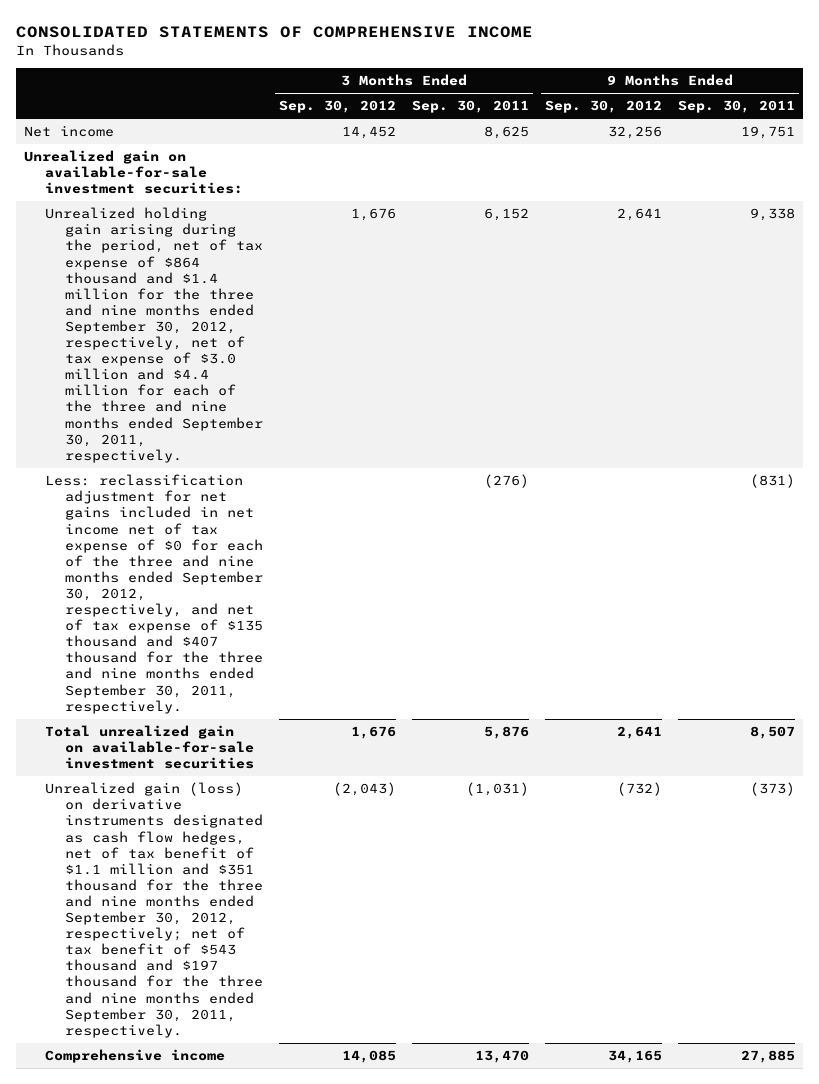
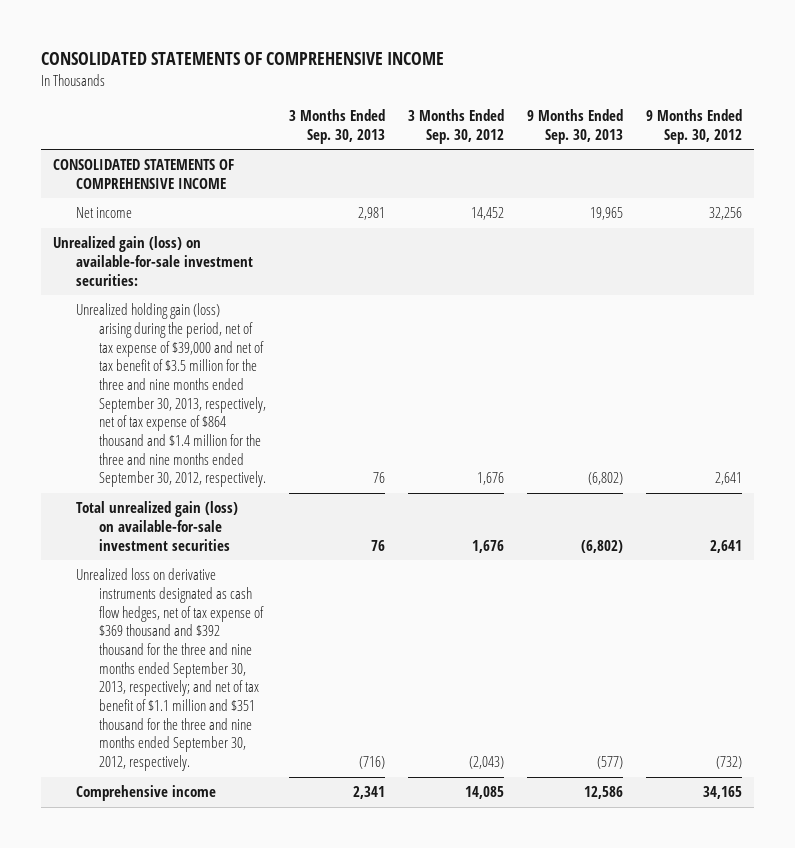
[412,100,530,114] Sep. 30, 2011 -> none
[678,100,796,114] Sep. 30, 2011 -> none
none -> [289,109,386,144] 3 Months Ended Sep. 30, 2013
none -> [527,109,624,144] 9 Months Ended Sep. 30, 2013
none -> [52,159,234,189] CONSOLIDATED STATEMENTS OF COMPREHENSIVE INCOME
[44,474,263,714] Less: reclassification adjustment for net gains included in net income net of tax expense of $0 for each of the three and nine months ended September 30, 2012, respectively, and net of tax expense of $135 thousand and $407 thousand for the three and nine months ended September 30, 2011, respectively. -> none
[24,150,243,195] Unrealized gain on available-for-sale investment securities: -> [52,236,254,286] Unrealized gain (loss) on available-for-sale investment securities:
[44,207,263,463] Unrealized holding gain arising during the period, net of tax expense of $864 thousand and $1.4 million for the three and nine months ended September 30, 2012, respectively, net of tax expense of $3.0 million and $4.4 million for each of the three and nine months ended September 30, 2011, respectively. -> [76,303,267,488] Unrealized holding gain (loss) arising during the period, net of tax expense of $39,000 and net of tax benefit of $3.5 million for the three and nine months ended September 30, 2013, respectively, net of tax expense of $864 thousand and $1.4 million for the three and nine months ended September 30, 2012, respectively.
[44,725,254,770] Total unrealized gain on available-for-sale investment securities -> [76,501,239,551] Total unrealized gain (loss) on available-for-sale investment securities
[44,782,263,1038] Unrealized gain (loss) on derivative instruments designated as cash flow hedges, net of tax benefit of $1.1 million and $351 thousand for the three and nine months ended September 30, 2012, respectively; net of tax benefit of $543 thousand and $197 thousand for the three and nine months ended September 30, 2011, respectively. -> [76,568,265,772] Unrealized loss on derivative instruments designated as cash flow hedges, net of tax expense of $369 thousand and $392 thousand for the three and nine months ended September 30, 2013, respectively; and net of tax benefit of $1.1 million and $351 thousand for the three and nine months ended September 30, 2012, respectively.

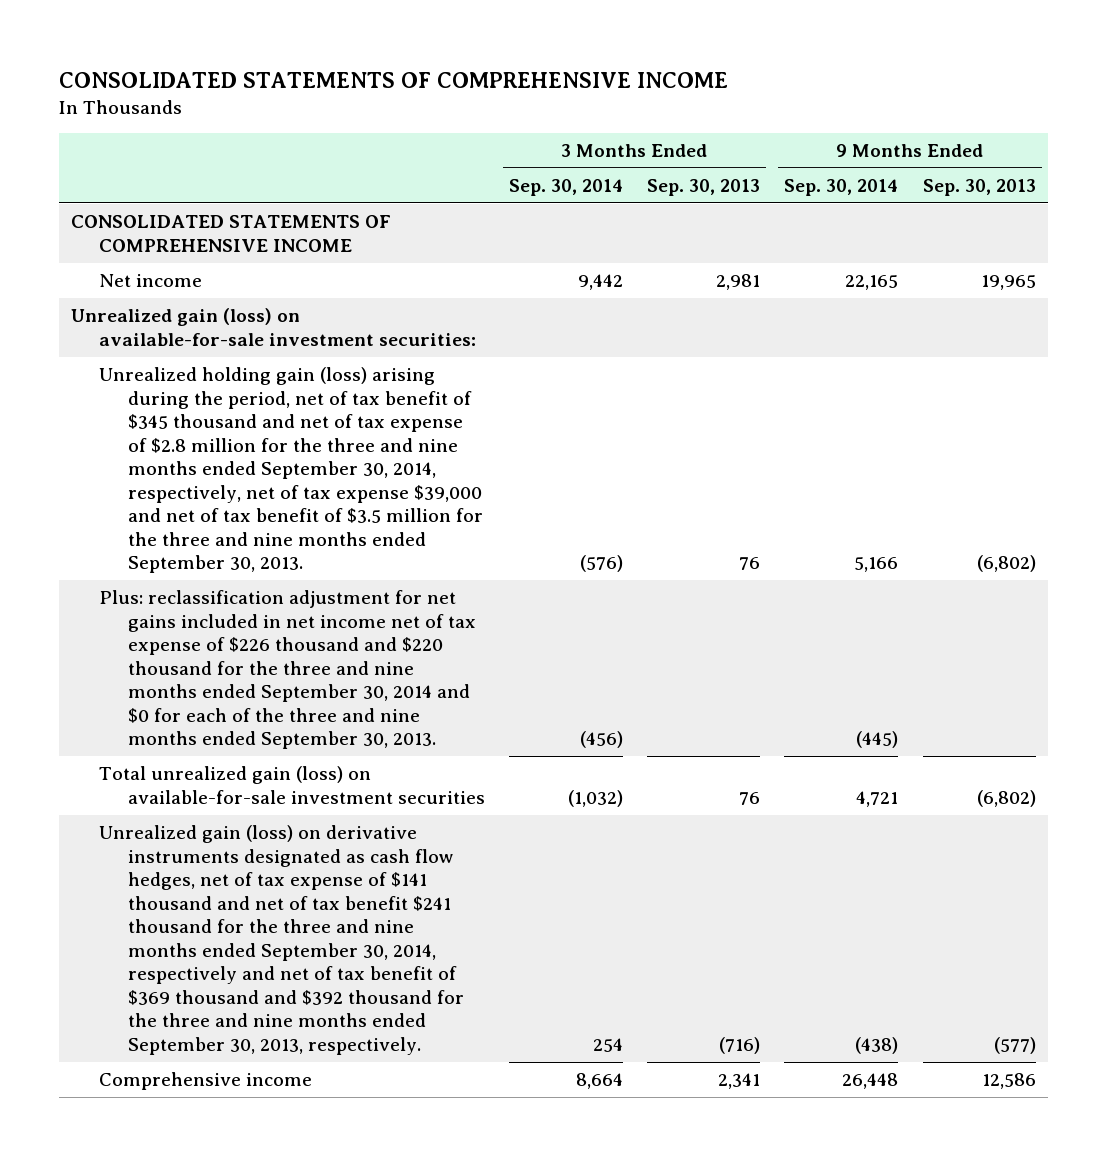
[408,109,505,144] 3 Months Ended Sep. 30, 2012 -> none
[646,109,743,144] 9 Months Ended Sep. 30, 2012 -> none
none -> [508,178,623,196] Sep. 30, 2014
none -> [784,178,899,196] Sep. 30, 2014
[76,303,267,488] Unrealized holding gain (loss) arising during the period, net of tax expense of $39,000 and net of tax benefit of $3.5 million for the three and nine months ended September 30, 2013, respectively, net of tax expense of $864 thousand and $1.4 million for the three and nine months ended September 30, 2012, respectively. -> [99,367,483,574] Unrealized holding gain (loss) arising during the period, net of tax benefit of $345 thousand and net of tax expense of $2.8 million for the three and nine months ended September 30, 2014, respectively, net of tax expense $39,000 and net of tax benefit of $3.5 million for the three and nine months ended September 30, 2013.
none -> [99,590,476,750] Plus: reclassification adjustment for net gains included in net income net of tax expense of $226 thousand and $220 thousand for the three and nine months ended September 30, 2014 and $0 for each of the three and nine months ended September 30, 2013.
[76,568,265,772] Unrealized loss on derivative instruments designated as cash flow hedges, net of tax expense of $369 thousand and $392 thousand for the three and nine months ended September 30, 2013, respectively; and net of tax benefit of $1.1 million and $351 thousand for the three and nine months ended September 30, 2012, respectively. -> [99,825,464,1055] Unrealized gain (loss) on derivative instruments designated as cash flow hedges, net of tax expense of $141 thousand and net of tax benefit $241 thousand for the three and nine months ended September 30, 2014, respectively and net of tax benefit of $369 thousand and $392 thousand for the three and nine months ended September 30, 2013, respectively.

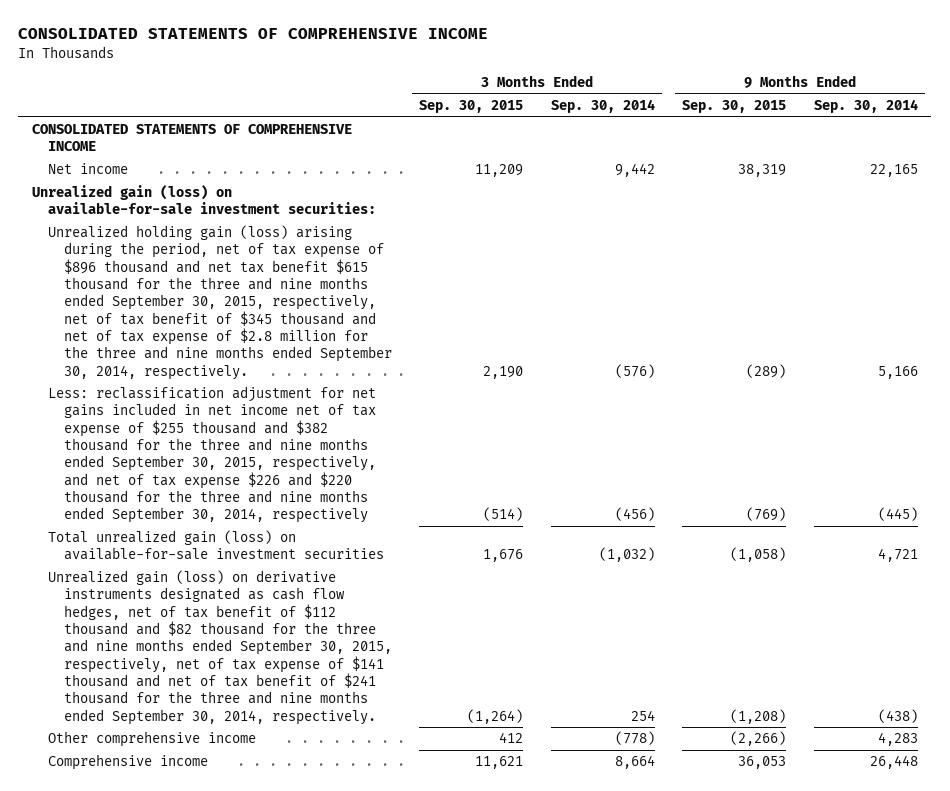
[647,178,761,196] Sep. 30, 2013 -> none
[922,178,1036,196] Sep. 30, 2013 -> none
none -> [419,100,524,114] Sep. 30, 2015
none -> [682,100,787,114] Sep. 30, 2015
[99,367,483,574] Unrealized holding gain (loss) arising during the period, net of tax benefit of $345 thousand and net of tax expense of $2.8 million for the three and nine months ended September 30, 2014, respectively, net of tax expense $39,000 and net of tax benefit of $3.5 million for the three and nine months ended September 30, 2013. -> [47,225,392,380] Unrealized holding gain (loss) arising during the period, net of tax expense of $896 thousand and net tax benefit $615 thousand for the three and nine months ended September 30, 2015, respectively, net of tax benefit of $345 thousand and net of tax expense of $2.8 million for the three and nine months ended September 30, 2014, respectively.
[99,590,476,750] Plus: reclassification adjustment for net gains included in net income net of tax expense of $226 thousand and $220 thousand for the three and nine months ended September 30, 2014 and $0 for each of the three and nine months ended September 30, 2013. -> [47,386,376,524] Less: reclassification adjustment for net gains included in net income net of tax expense of $255 thousand and $382 thousand for the three and nine months ended September 30, 2015, respectively, and net of tax expense $226 and $220 thousand for the three and nine months ended September 30, 2014, respectively
[99,825,464,1055] Unrealized gain (loss) on derivative instruments designated as cash flow hedges, net of tax expense of $141 thousand and net of tax benefit $241 thousand for the three and nine months ended September 30, 2014, respectively and net of tax benefit of $369 thousand and $392 thousand for the three and nine months ended September 30, 2013, respectively. -> [47,570,392,725] Unrealized gain (loss) on derivative instruments designated as cash flow hedges, net of tax benefit of $112 thousand and $82 thousand for the three and nine months ended September 30, 2015, respectively, net of tax expense of $141 thousand and net of tax benefit of $241 thousand for the three and nine months ended September 30, 2014, respectively.
none -> [47,731,256,748] Other comprehensive income

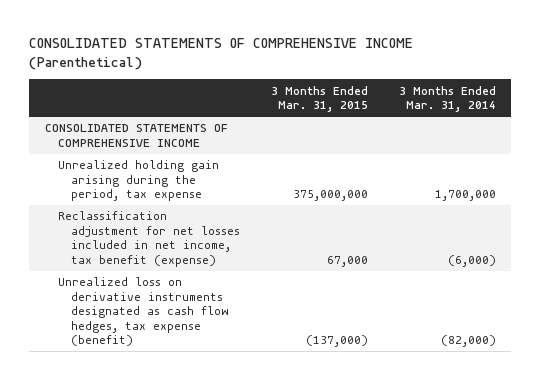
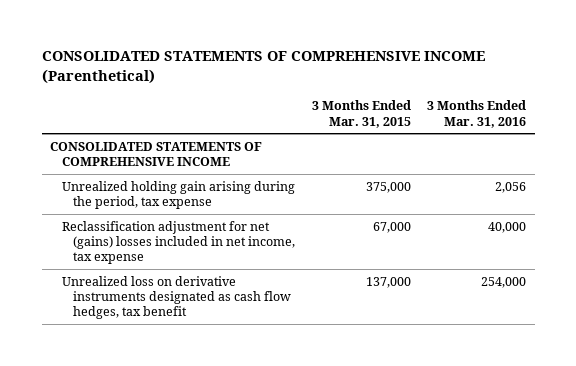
[398,85,496,113] 3 Months Ended Mar. 31, 2014 -> none
none -> [427,100,527,128] 3 Months Ended Mar. 31, 2016
[292,190,368,202] 375,000,000 -> [365,181,411,193] 375,000
[57,211,240,267] Reclassification adjustment for net losses included in net income, tax benefit (expense) -> [61,220,296,265] Reclassification adjustment for net (gains) losses included in net income, tax expense
[57,277,229,347] Unrealized loss on derivative instruments designated as cash flow hedges, tax expense (benefit) -> [61,275,292,320] Unrealized loss on derivative instruments designated as cash flow hedges, tax benefit
[305,335,368,348] (137,000) -> [365,276,411,288] 137,000

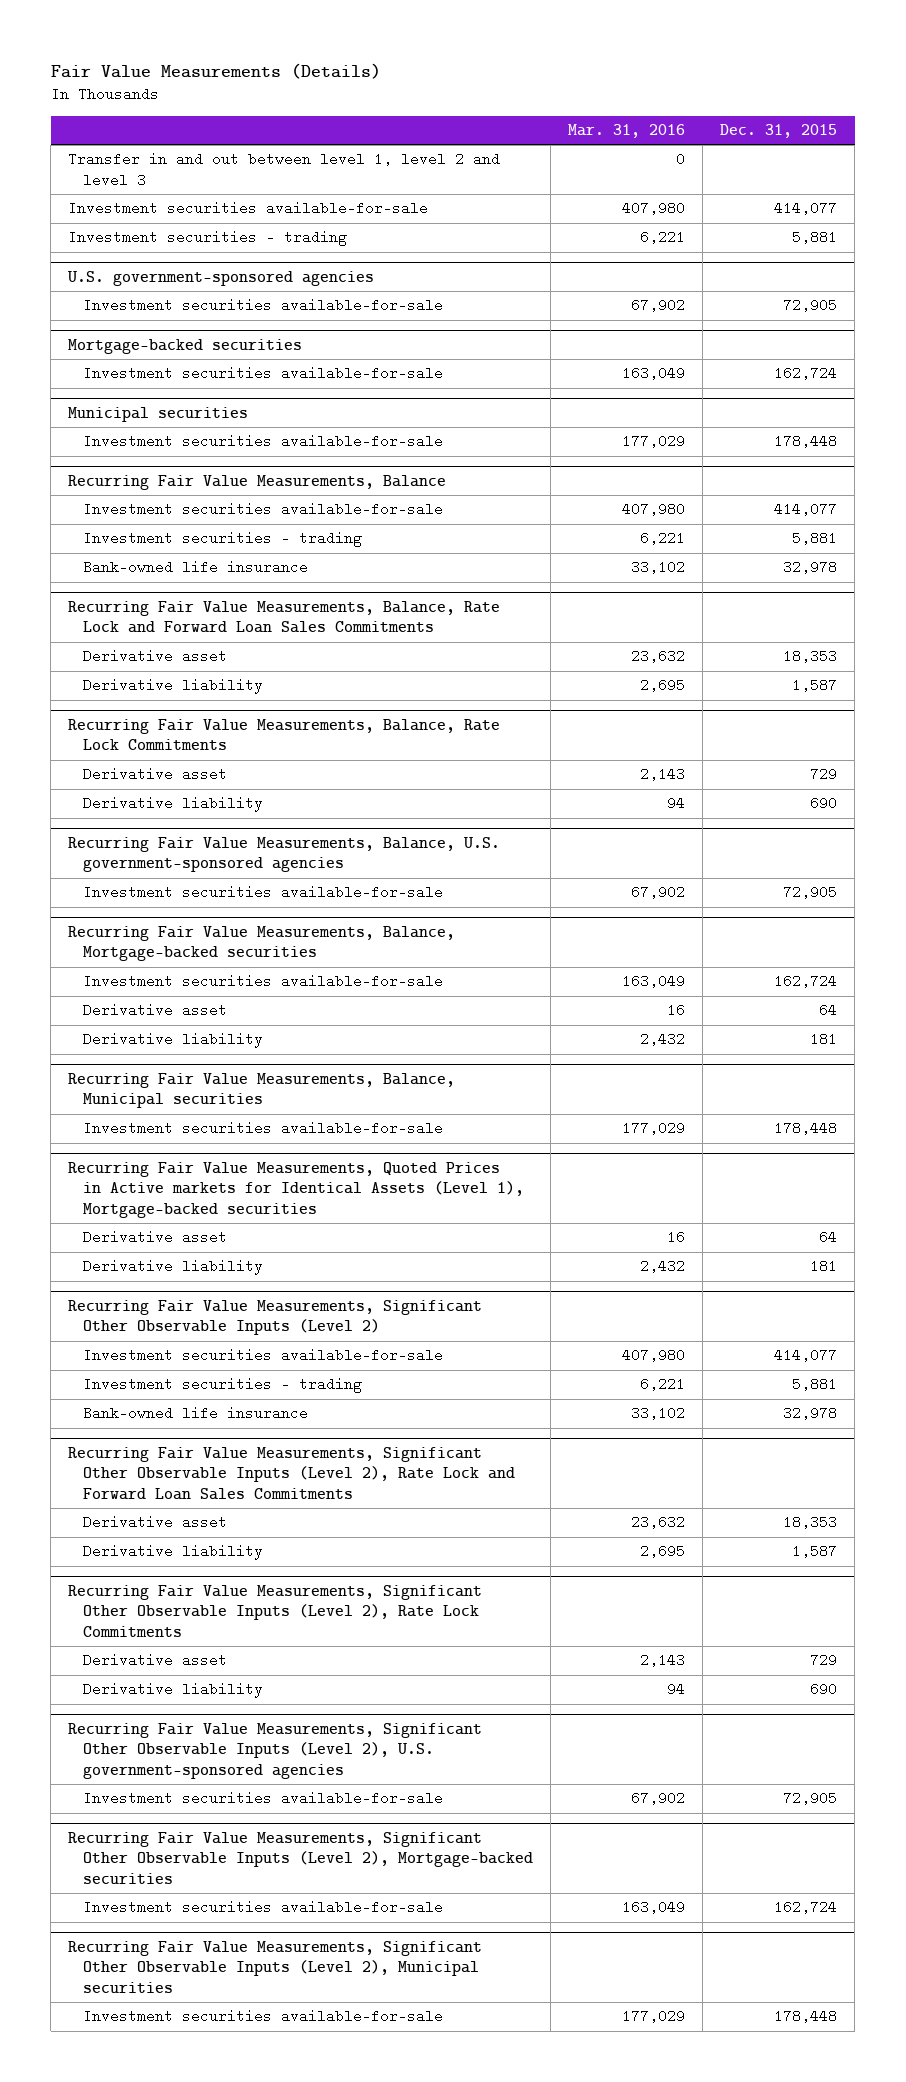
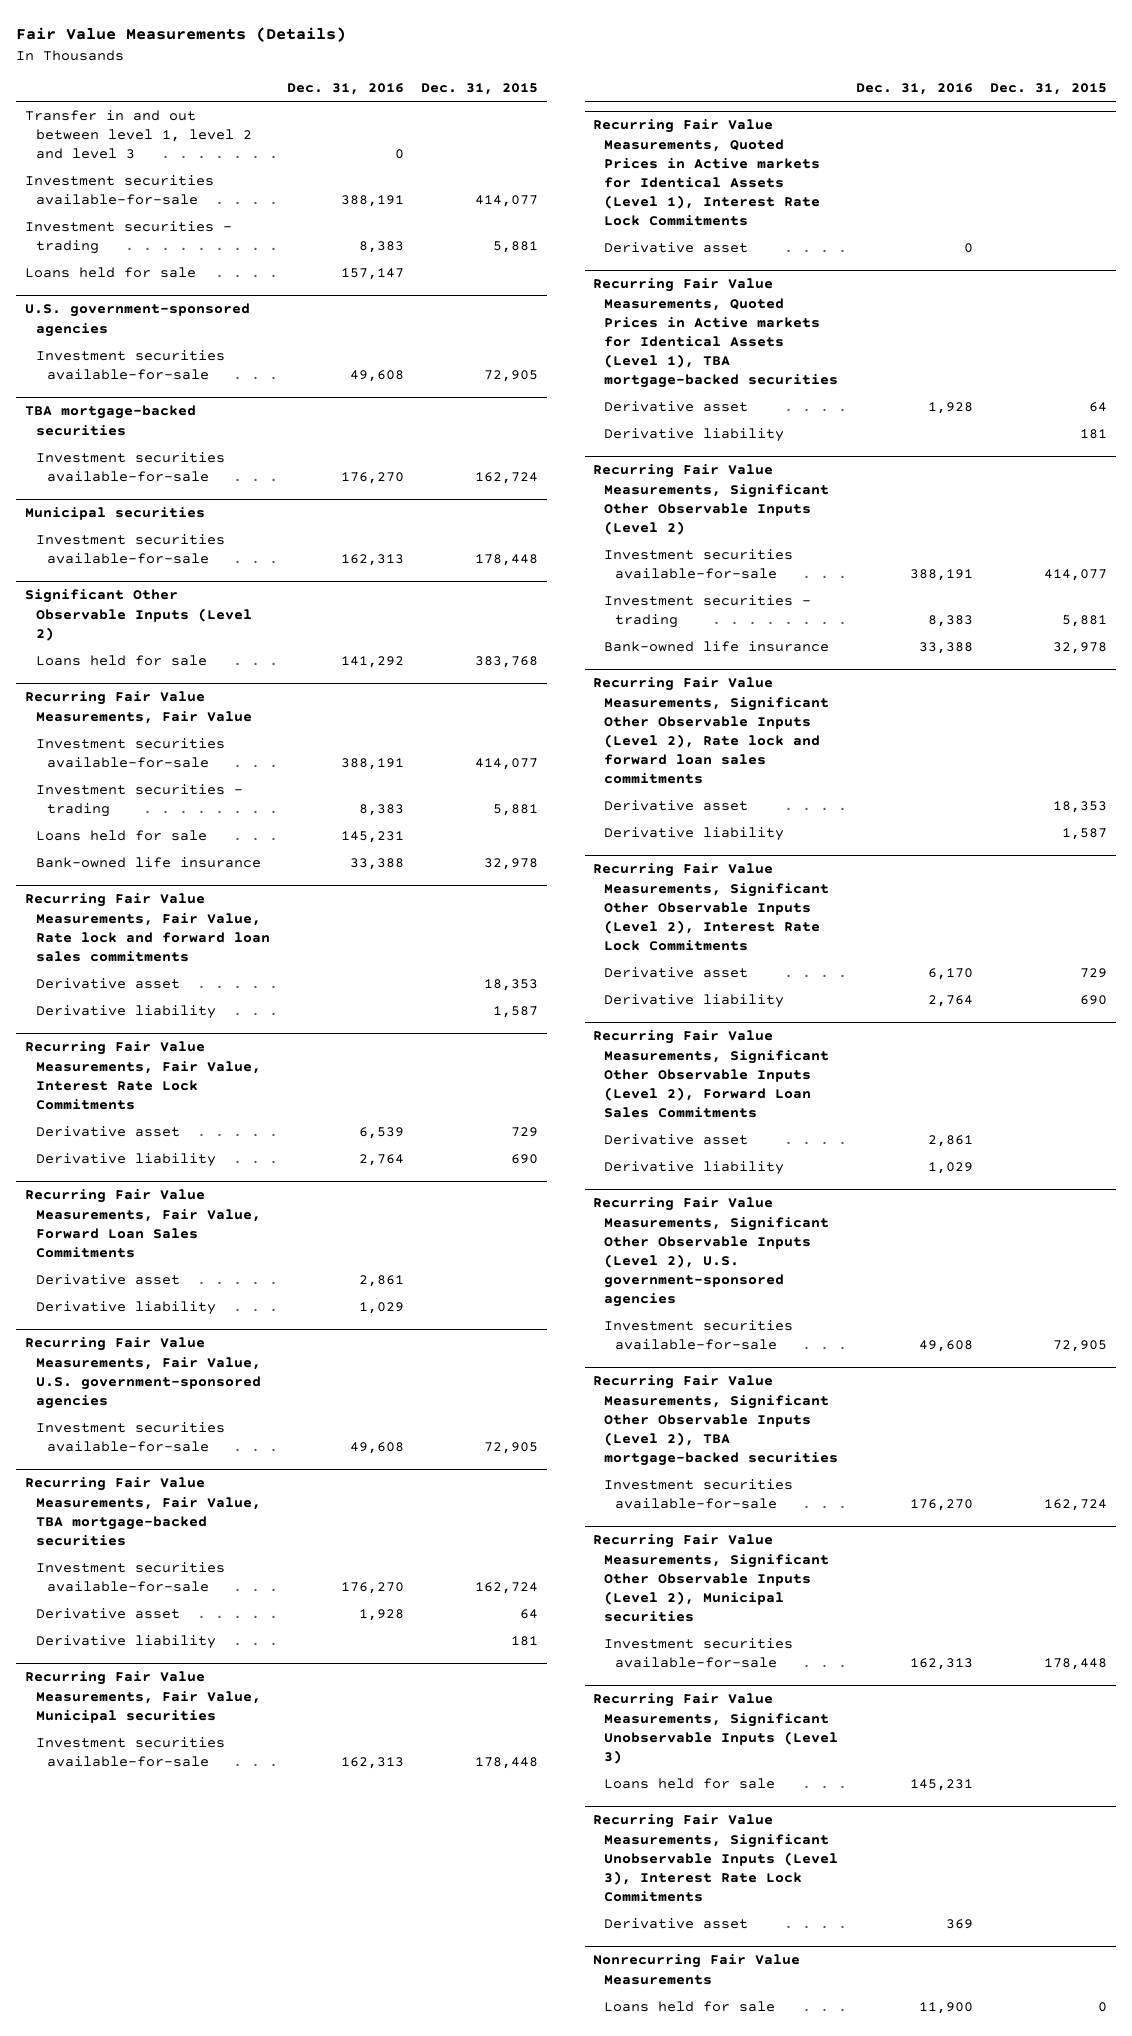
[567,124,685,139] Mar. 31, 2016 -> none
none -> [287,83,405,96] Dec. 31, 2016
none -> [24,266,196,278] Loans held for sale
[68,338,303,354] Mortgage-backed securities -> [24,405,196,436] TBA mortgage-backed securities
none -> [24,589,252,641] Significant Other Observable Inputs (Level 2)
none -> [35,654,207,666] Loans held for sale
[68,474,447,490] Recurring Fair Value Measurements, Balance -> [24,691,252,724] Recurring Fair Value Measurements, Fair Value
none -> [35,829,207,841] Loans held for sale
[68,600,501,634] Recurring Fair Value Measurements, Balance, Rate Lock and Forward Loan Sales Commitments -> [24,893,270,962] Recurring Fair Value Measurements, Fair Value, Rate lock and forward loan sales commitments
[68,718,501,751] Recurring Fair Value Measurements, Balance, Rate Lock Commitments -> [24,1041,261,1110] Recurring Fair Value Measurements, Fair Value, Interest Rate Lock Commitments
none -> [24,1189,261,1258] Recurring Fair Value Measurements, Fair Value, Forward Loan Sales Commitments
none -> [35,1273,180,1285] Derivative asset
none -> [35,1300,216,1315] Derivative liability
[68,836,501,873] Recurring Fair Value Measurements, Balance, U.S. government-sponsored agencies -> [24,1337,261,1409] Recurring Fair Value Measurements, Fair Value, U.S. government-sponsored agencies
[68,925,456,962] Recurring Fair Value Measurements, Balance, Mortgage-backed securities -> [24,1477,261,1546] Recurring Fair Value Measurements, Fair Value, TBA mortgage-backed securities
[68,1072,456,1109] Recurring Fair Value Measurements, Balance, Municipal securities -> [24,1671,261,1723] Recurring Fair Value Measurements, Fair Value, Municipal securities
none -> [593,119,821,227] Recurring Fair Value Measurements, Quoted Prices in Active markets for Identical Assets (Level 1), Interest Rate Lock Commitments
none -> [604,241,749,253] Derivative asset
[68,1161,524,1219] Recurring Fair Value Measurements, Quoted Prices in Active markets for Identical Assets (Level 1), Mortgage-backed securities -> [593,278,839,389] Recurring Fair Value Measurements, Quoted Prices in Active markets for Identical Assets (Level 1), TBA mortgage-backed securities
[68,1446,515,1501] Recurring Fair Value Measurements, Significant Other Observable Inputs (Level 2), Rate Lock and Forward Loan Sales Commitments -> [593,677,830,785] Recurring Fair Value Measurements, Significant Other Observable Inputs (Level 2), Rate lock and forward loan sales commitments
[68,1584,483,1638] Recurring Fair Value Measurements, Significant Other Observable Inputs (Level 2), Rate Lock Commitments -> [593,863,830,952] Recurring Fair Value Measurements, Significant Other Observable Inputs (Level 2), Interest Rate Lock Commitments
none -> [593,1030,830,1119] Recurring Fair Value Measurements, Significant Other Observable Inputs (Level 2), Forward Loan Sales Commitments
none -> [604,1133,749,1145] Derivative asset
none -> [604,1160,785,1175] Derivative liability
[68,1831,533,1885] Recurring Fair Value Measurements, Significant Other Observable Inputs (Level 2), Mortgage-backed securities -> [593,1375,839,1467] Recurring Fair Value Measurements, Significant Other Observable Inputs (Level 2), TBA mortgage-backed securities
none -> [593,1693,839,1764] Recurring Fair Value Measurements, Significant Unobservable Inputs (Level 3)
none -> [604,1777,776,1789] Loans held for sale
none -> [593,1814,839,1903] Recurring Fair Value Measurements, Significant Unobservable Inputs (Level 3), Interest Rate Lock Commitments
none -> [604,1917,749,1929] Derivative asset
none -> [593,1954,801,1985] Nonrecurring Fair Value Measurements
none -> [604,2000,776,2012] Loans held for sale

